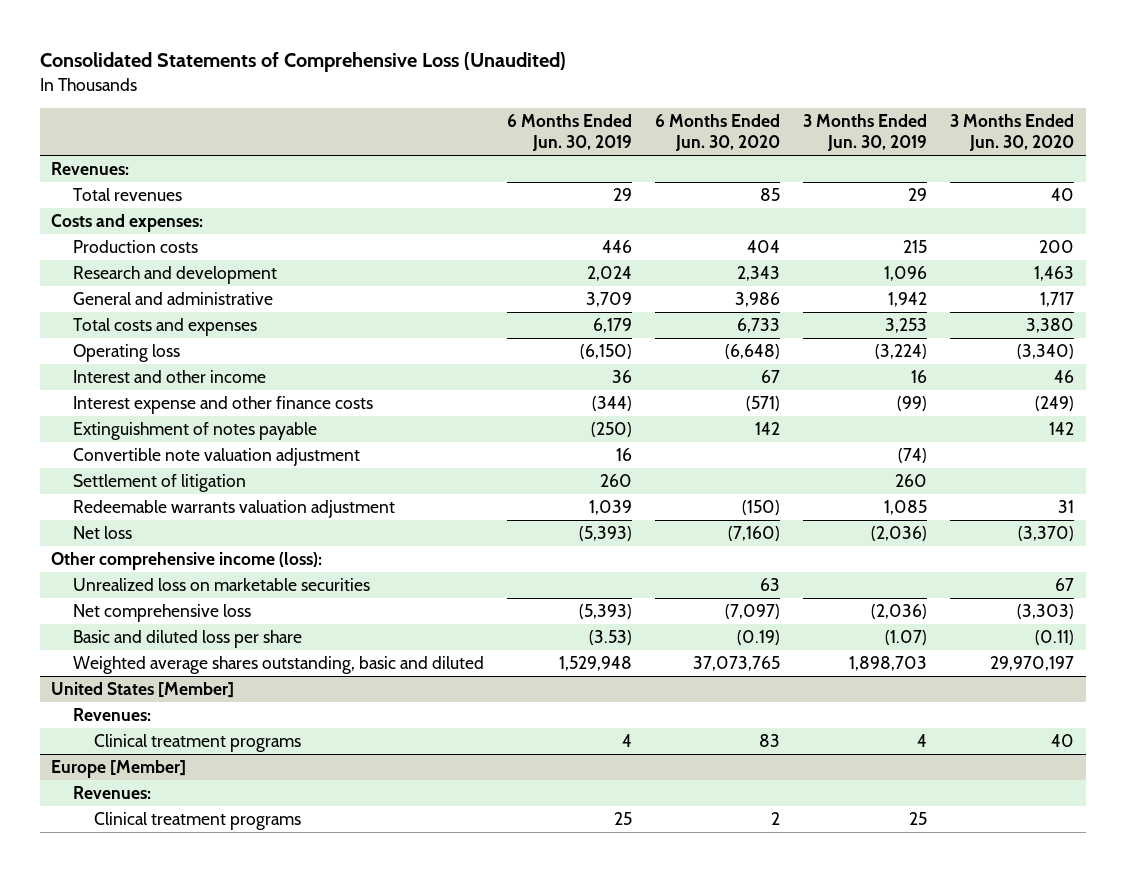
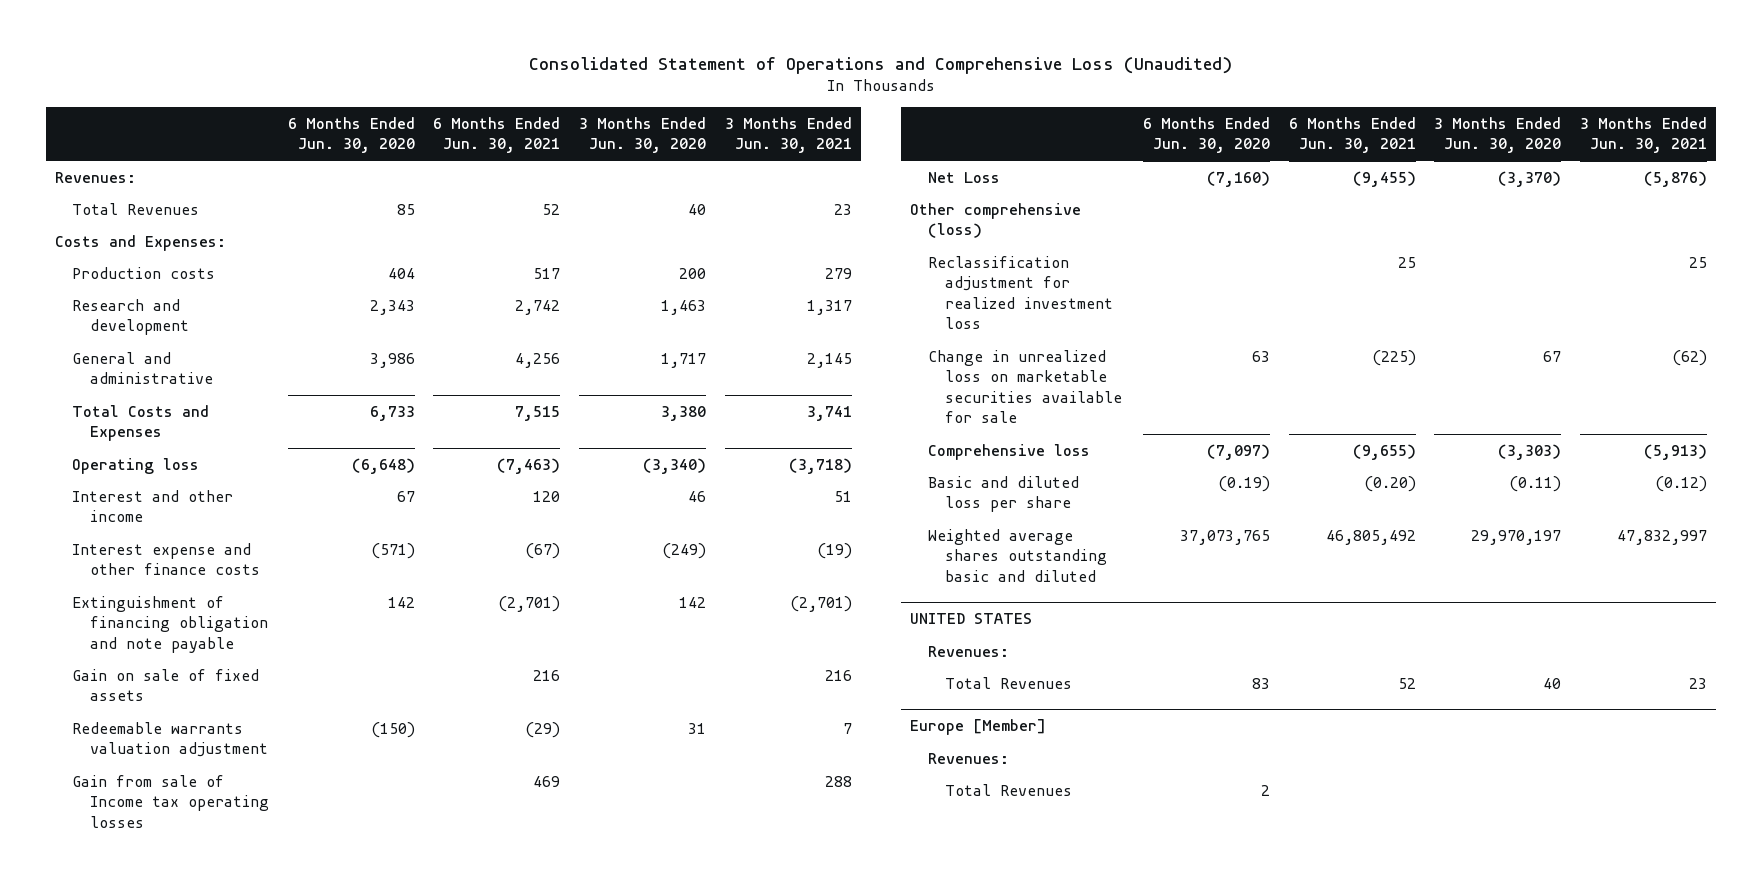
[39,51,566,72] Consolidated Statements of Comprehensive Loss (Unaudited) -> [528,57,1232,75] Consolidated Statement of Operations and Comprehensive Loss (Unaudited)
[506,114,632,152] 6 Months Ended Jun. 30, 2019 -> none
[803,114,928,152] 3 Months Ended Jun. 30, 2019 -> none
none -> [433,116,561,154] 6 Months Ended Jun. 30, 2021
none -> [724,116,852,154] 3 Months Ended Jun. 30, 2021
[72,188,182,202] Total revenues -> [72,202,200,215] Total Revenues
[51,214,204,233] Costs and expenses: -> [54,234,226,251] Costs and Expenses:
[72,318,257,337] Total costs and expenses -> [72,404,210,442] Total Costs and Expenses
[72,448,360,467] Convertible note valuation adjustment -> none
[72,474,246,493] Settlement of litigation -> none
[72,422,317,441] Extinguishment of notes payable -> [72,595,268,653] Extinguishment of financing obligation and note payable
none -> [72,668,260,702] Gain on sale of fixed assets
none -> [72,774,269,828] Gain from sale of Income tax operating losses
[72,526,132,540] Net loss -> [927,171,1000,183] Net Loss
[51,552,323,571] Other comprehensive income (loss): -> [910,202,1082,239] Other comprehensive (loss)
none -> [927,255,1114,330] Reclassification adjustment for realized investment loss
[72,578,370,592] Unrealized loss on marketable securities -> [927,349,1123,424] Change in unrealized loss on marketable securities available for sale
[72,604,251,623] Net comprehensive loss -> [927,443,1090,460] Comprehensive loss
[72,656,484,675] Weighted average shares outstanding, basic and diluted -> [927,528,1108,582] Weighted average shares outstanding basic and diluted
[51,682,235,699] United States [Member] -> [910,612,1033,624] UNITED STATES
[94,734,302,753] Clinical treatment programs -> [945,676,1073,689] Total Revenues
[94,812,302,831] Clinical treatment programs -> none
none -> [945,783,1073,796] Total Revenues

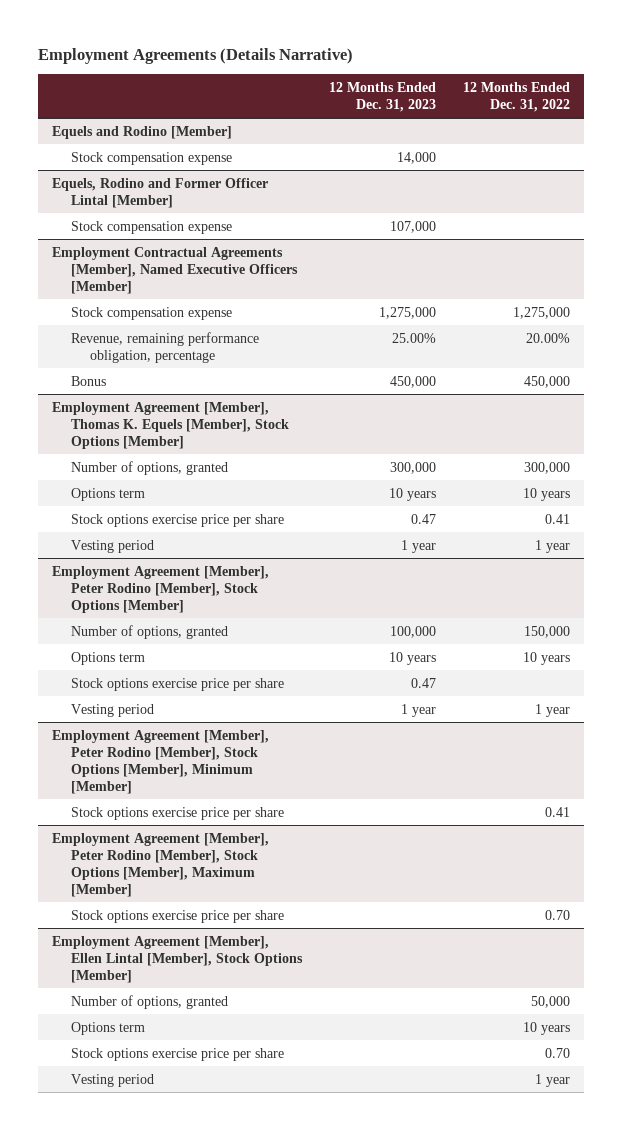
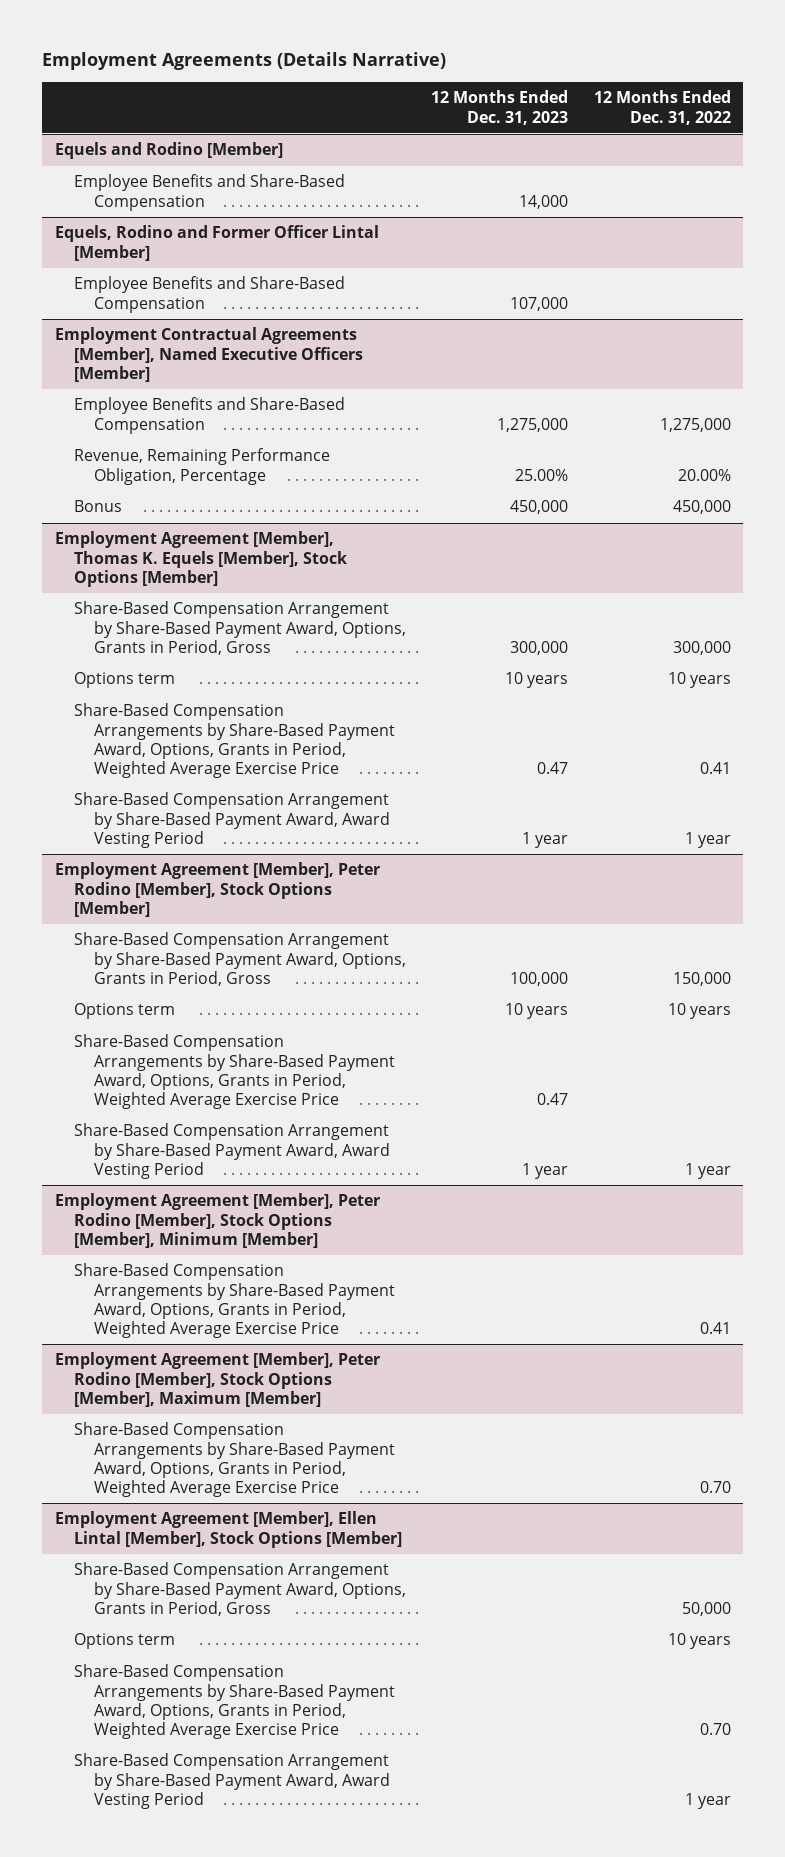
[70,151,232,165] Stock compensation expense -> [74,174,346,211] Employee Benefits and Share-Based Compensation
[70,220,232,234] Stock compensation expense -> [74,276,346,313] Employee Benefits and Share-Based Compensation
[70,306,232,320] Stock compensation expense -> [74,397,346,434] Employee Benefits and Share-Based Compensation
[70,331,259,363] Revenue, remaining performance obligation, percentage -> [74,448,331,485] Revenue, Remaining Performance Obligation, Percentage
[70,460,228,475] Number of options, granted -> [74,601,406,655] Share-Based Compensation Arrangement by Share-Based Payment Award, Options, Grants in Period, Gross
[70,513,284,527] Stock options exercise price per share -> [74,703,395,779] Share-Based Compensation Arrangements by Share-Based Payment Award, Options, Grants in Period, Weighted Average Exercise Price
[70,539,154,553] Vesting period -> [74,792,390,848] Share-Based Compensation Arrangement by Share-Based Payment Award, Award Vesting Period
[70,624,228,639] Number of options, granted -> [74,932,406,986] Share-Based Compensation Arrangement by Share-Based Payment Award, Options, Grants in Period, Gross
[70,677,284,691] Stock options exercise price per share -> [74,1034,395,1110] Share-Based Compensation Arrangements by Share-Based Payment Award, Options, Grants in Period, Weighted Average Exercise Price
[70,703,154,717] Vesting period -> [74,1123,390,1179] Share-Based Compensation Arrangement by Share-Based Payment Award, Award Vesting Period
[70,806,284,820] Stock options exercise price per share -> [74,1263,395,1339] Share-Based Compensation Arrangements by Share-Based Payment Award, Options, Grants in Period, Weighted Average Exercise Price
[70,909,284,923] Stock options exercise price per share -> [74,1422,395,1498] Share-Based Compensation Arrangements by Share-Based Payment Award, Options, Grants in Period, Weighted Average Exercise Price
[70,994,228,1009] Number of options, granted -> [74,1562,406,1616] Share-Based Compensation Arrangement by Share-Based Payment Award, Options, Grants in Period, Gross
[70,1047,284,1061] Stock options exercise price per share -> [74,1664,395,1740] Share-Based Compensation Arrangements by Share-Based Payment Award, Options, Grants in Period, Weighted Average Exercise Price
[70,1073,154,1087] Vesting period -> [74,1753,390,1809] Share-Based Compensation Arrangement by Share-Based Payment Award, Award Vesting Period

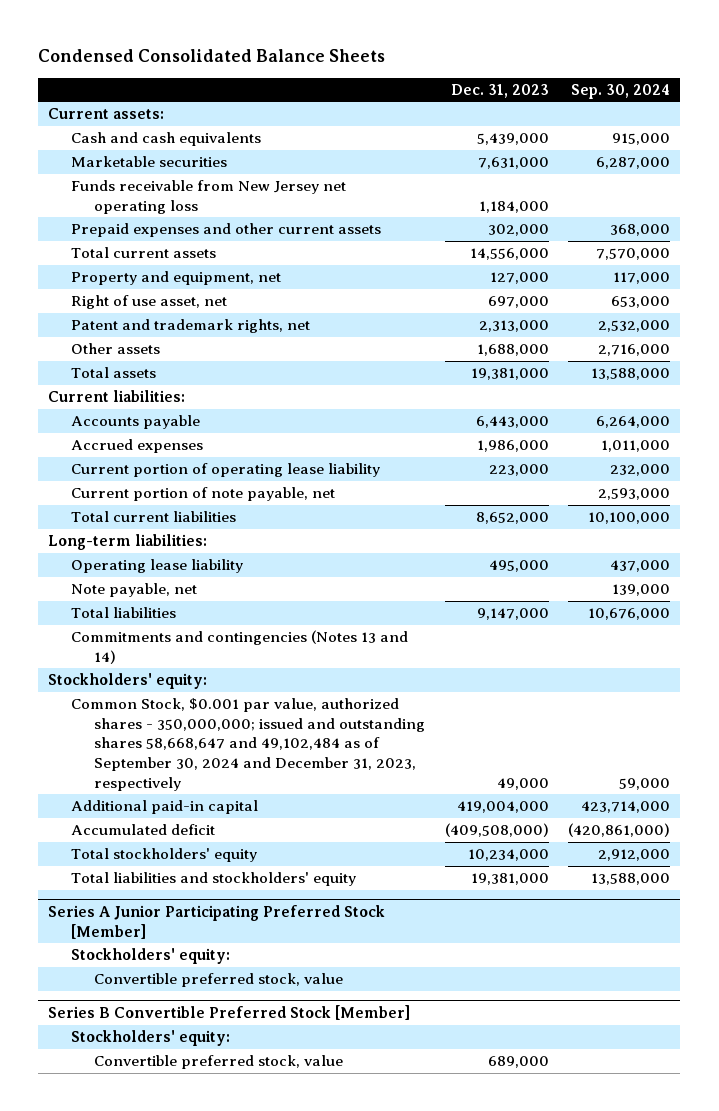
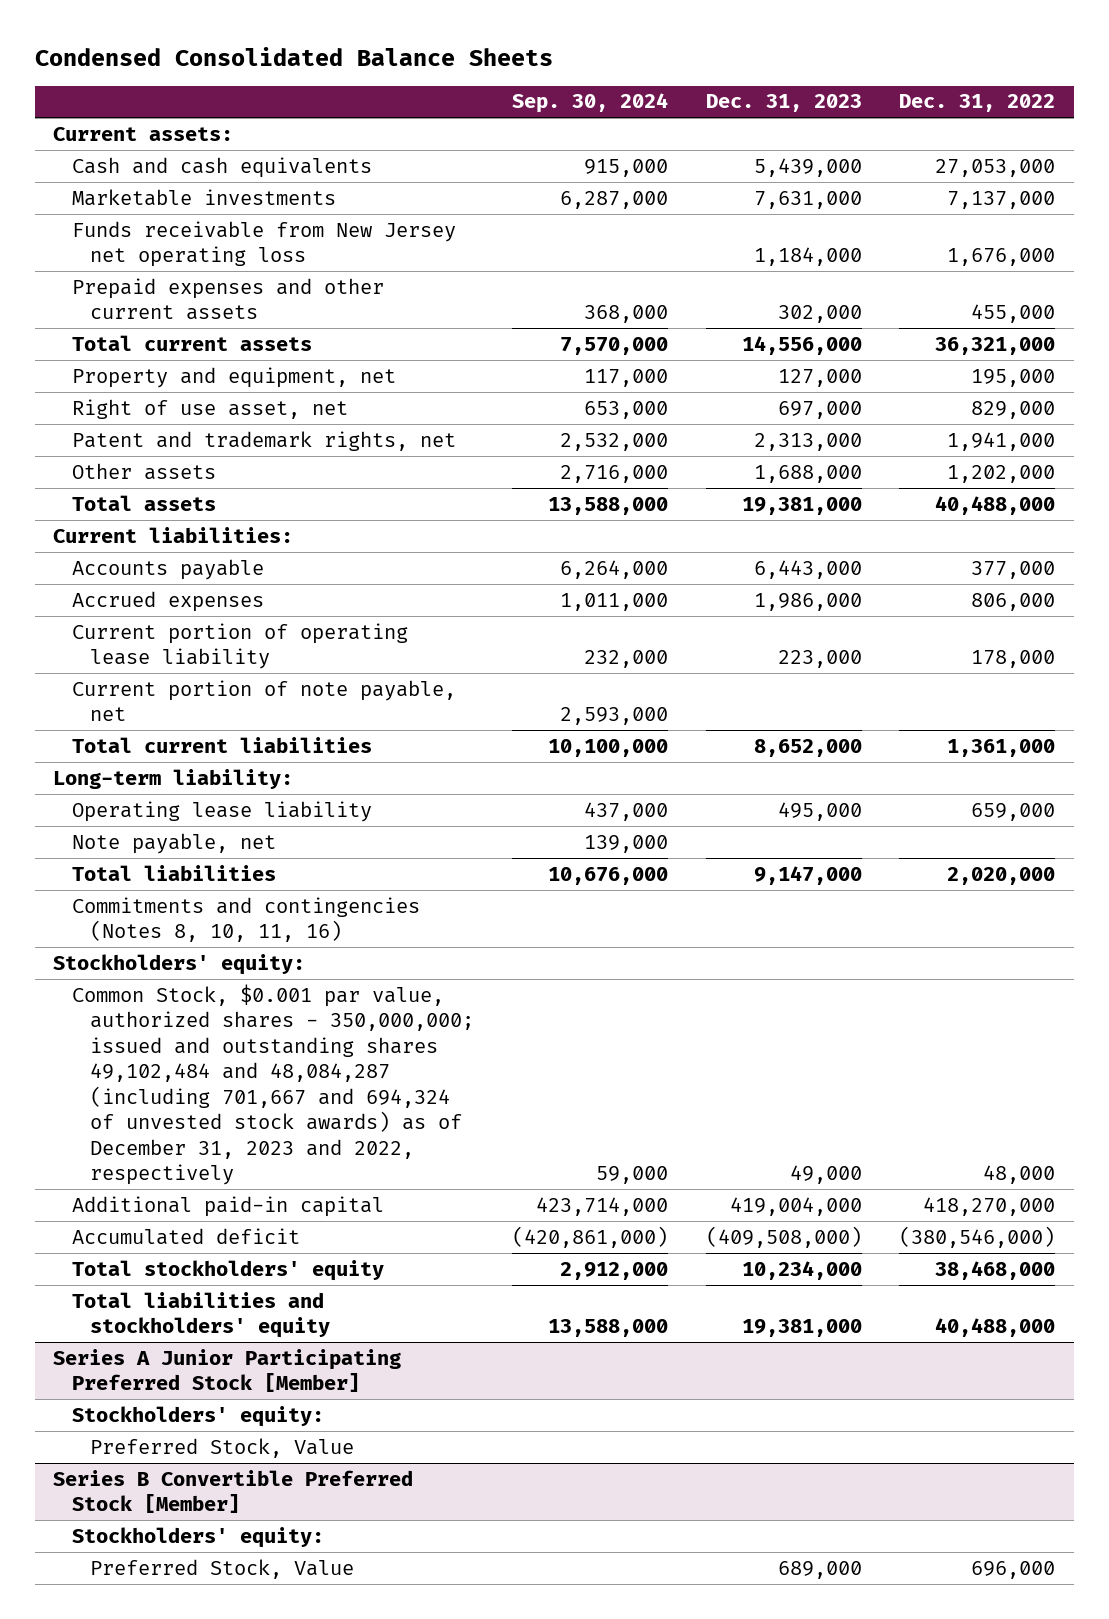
none -> [899,94,1056,113] Dec. 31, 2022
[71,156,228,168] Marketable securities -> [71,188,336,206] Marketable investments
[48,534,208,551] Long-term liabilities: -> [53,768,294,789] Long-term liability:
[71,630,409,664] Commitments and contingencies (Notes 13 and 14) -> [71,896,420,943] Commitments and contingencies (Notes 8, 10, 11, 16)
[71,698,426,791] Common Stock, $0.001 par value, authorized shares - 350,000,000; issued and outstanding shares 58,668,647 and 49,102,484 as of September 30, 2024 and December 31, 2023, respectively -> [71,983,475,1186] Common Stock, $0.001 par value, authorized shares - 350,000,000; issued and outstanding shares 49,102,484 and 48,084,287 (including 701,667 and 694,324 of unvested stock awards) as of December 31, 2023 and 2022, respectively
[94,973,344,988] Convertible preferred stock, value -> [90,1437,355,1458] Preferred Stock, Value
[94,1055,344,1070] Convertible preferred stock, value -> [90,1558,355,1579] Preferred Stock, Value

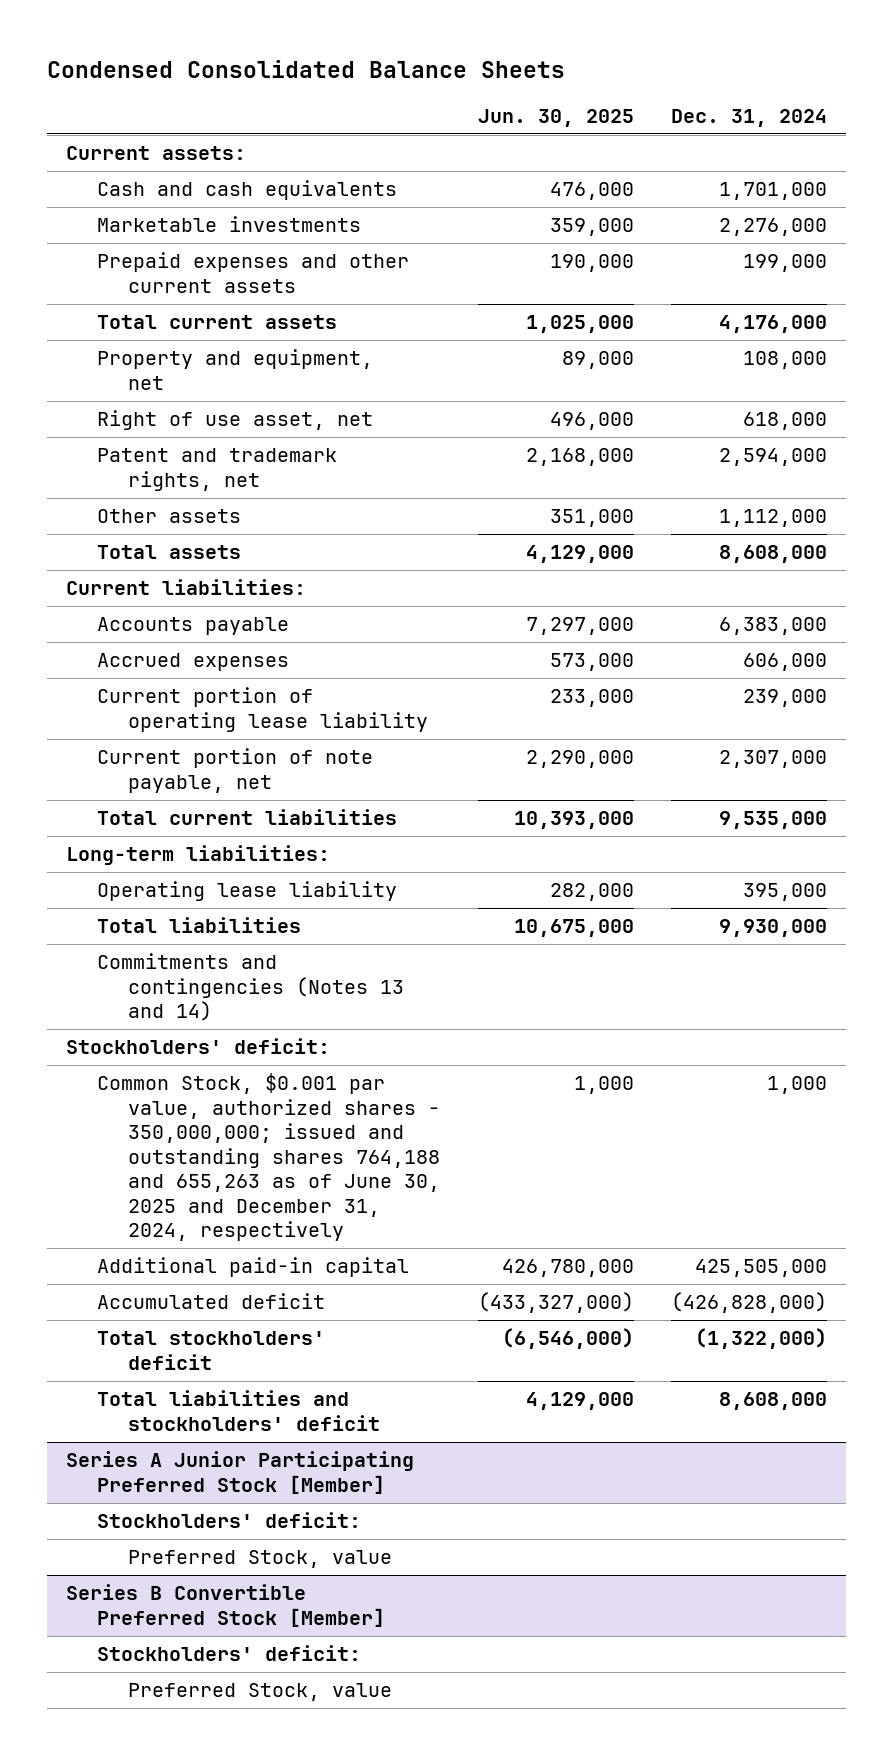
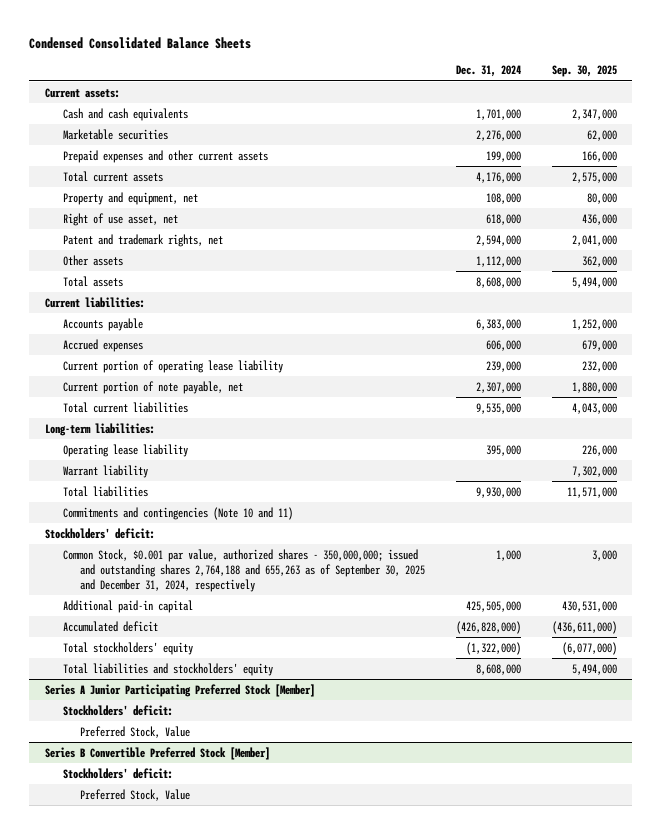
[477,108,634,127] Jun. 30, 2025 -> none
none -> [551,65,617,78] Sep. 30, 2025
[97,216,362,233] Marketable investments -> [62,128,168,140] Marketable securities
none -> [62,464,148,478] Warrant liability
[97,953,405,1022] Commitments and contingencies (Notes 13 and 14) -> [62,506,293,520] Commitments and contingencies (Note 10 and 11)
[97,1073,441,1242] Common Stock, $0.001 par value, authorized shares - 350,000,000; issued and outstanding shares 764,188 and 655,263 as of June 30, 2025 and December 31, 2024, respectively -> [62,548,426,592] Common Stock, $0.001 par value, authorized shares - 350,000,000; issued and outstanding shares 2,764,188 and 655,263 as of September 30, 2025 and December 31, 2024, respectively
[97,1331,326,1370] Total stockholders' deficit -> [62,641,193,655] Total stockholders' equity
[97,1390,381,1431] Total liabilities and stockholders' deficit -> [62,662,273,676] Total liabilities and stockholders' equity
[128,1550,393,1569] Preferred Stock, value -> [80,725,191,738] Preferred Stock, Value
[128,1683,393,1702] Preferred Stock, value -> [80,788,191,801] Preferred Stock, Value

